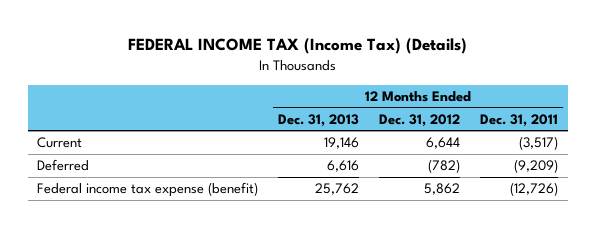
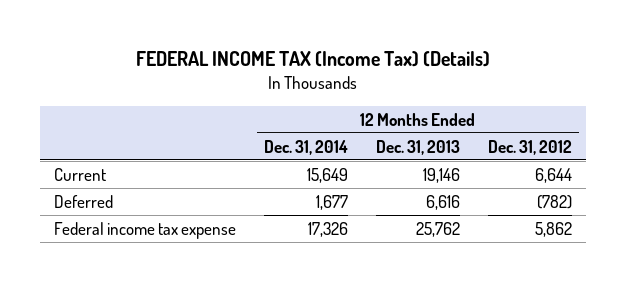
[480,113,559,127] Dec. 31, 2011 -> none
none -> [263,139,348,155] Dec. 31, 2014
[37,182,259,198] Federal income tax expense (benefit) -> [53,221,236,239] Federal income tax expense

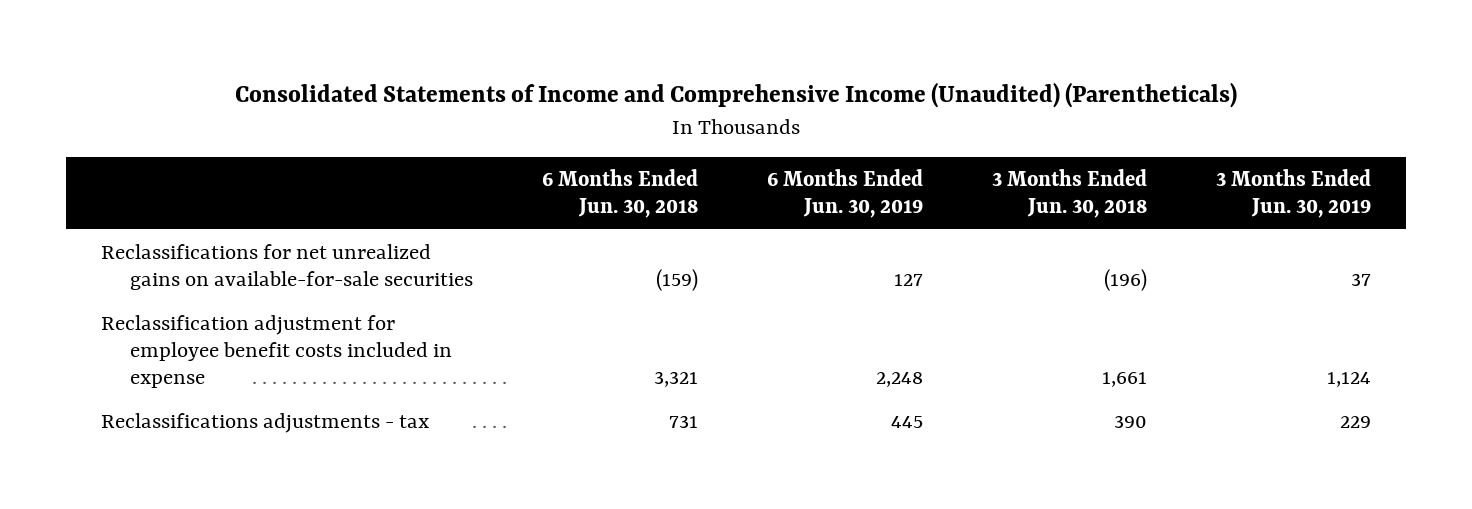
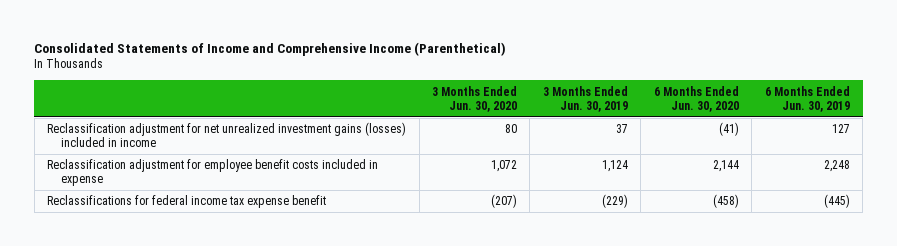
[234,82,1237,109] Consolidated Statements of Income and Comprehensive Income (Unaudited) (Parentheticals) -> [34,41,507,56] Consolidated Statements of Income and Comprehensive Income (Parenthetical)
[541,169,698,219] 6 Months Ended Jun. 30, 2018 -> none
[991,169,1147,219] 3 Months Ended Jun. 30, 2018 -> none
none -> [431,85,517,112] 3 Months Ended Jun. 30, 2020
none -> [653,85,739,112] 6 Months Ended Jun. 30, 2020
[100,243,473,290] Reclassifications for net unrealized gains on available-for-sale securities -> [47,122,407,148] Reclassification adjustment for net unrealized investment gains (losses) included in income
[100,412,429,433] Reclassifications adjustments - tax -> [47,195,327,209] Reclassifications for federal income tax expense benefit
[890,415,923,428] 445 -> [823,194,850,209] (445)
[1339,415,1371,428] 229 -> [601,194,628,209] (229)

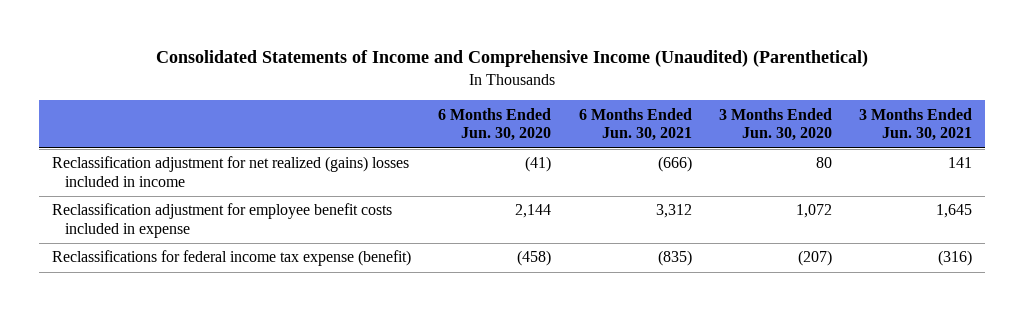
[34,41,507,56] Consolidated Statements of Income and Comprehensive Income (Parenthetical) -> [156,50,869,68] Consolidated Statements of Income and Comprehensive Income (Unaudited) (Parenthetical)
[542,85,628,112] 3 Months Ended Jun. 30, 2019 -> none
[764,85,850,112] 6 Months Ended Jun. 30, 2019 -> none
none -> [578,107,692,142] 6 Months Ended Jun. 30, 2021
none -> [858,107,972,142] 3 Months Ended Jun. 30, 2021
[47,122,407,148] Reclassification adjustment for net unrealized investment gains (losses) included in income -> [52,156,410,187] Reclassification adjustment for net realized (gains) losses included in income
[47,195,327,209] Reclassifications for federal income tax expense benefit -> [52,250,412,267] Reclassifications for federal income tax expense (benefit)

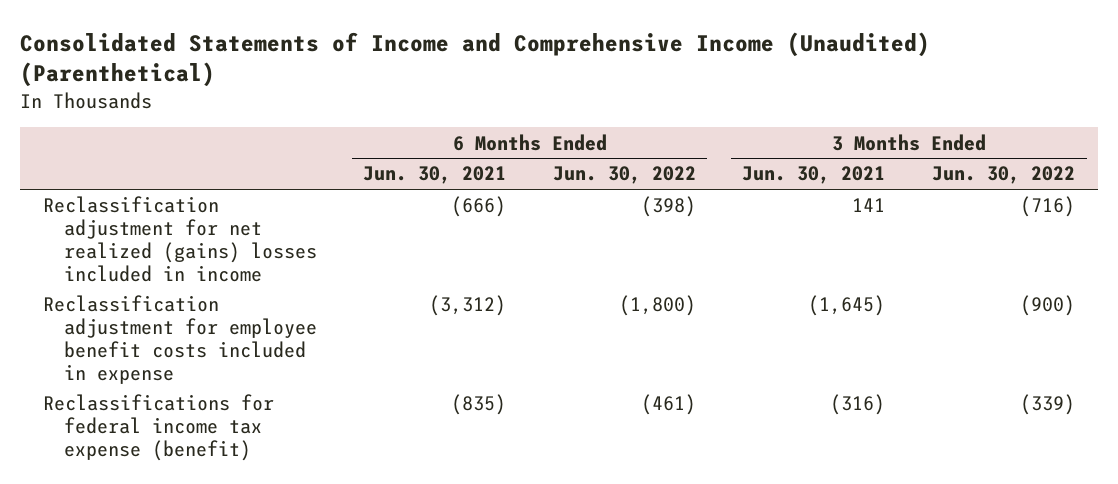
[438,107,552,142] 6 Months Ended Jun. 30, 2020 -> none
[718,107,832,142] 3 Months Ended Jun. 30, 2020 -> none
none -> [552,166,696,185] Jun. 30, 2022
none -> [931,166,1075,185] Jun. 30, 2022
[655,204,692,219] 3,312 -> [429,295,507,317] (3,312)
[935,204,972,219] 1,645 -> [808,295,886,317] (1,645)

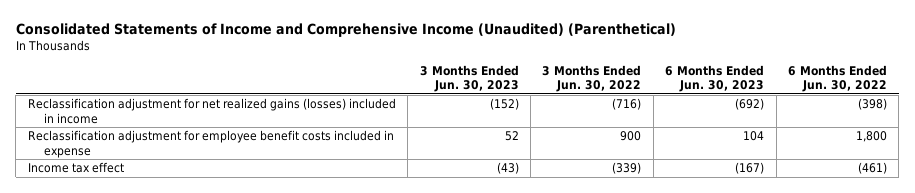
[363,166,507,185] Jun. 30, 2021 -> none
[742,166,886,185] Jun. 30, 2021 -> none
none -> [419,64,519,93] 3 Months Ended Jun. 30, 2023
none -> [665,64,765,93] 6 Months Ended Jun. 30, 2023
[43,196,317,282] Reclassification adjustment for net realized (gains) losses included in income -> [27,98,396,124] Reclassification adjustment for net realized gains (losses) included in income
[618,295,696,317] (1,800) -> [856,131,888,143] 1,800
[1019,295,1075,317] (900) -> [620,131,642,142] 900
[43,394,275,461] Reclassifications for federal income tax expense (benefit) -> [27,162,124,174] Income tax effect

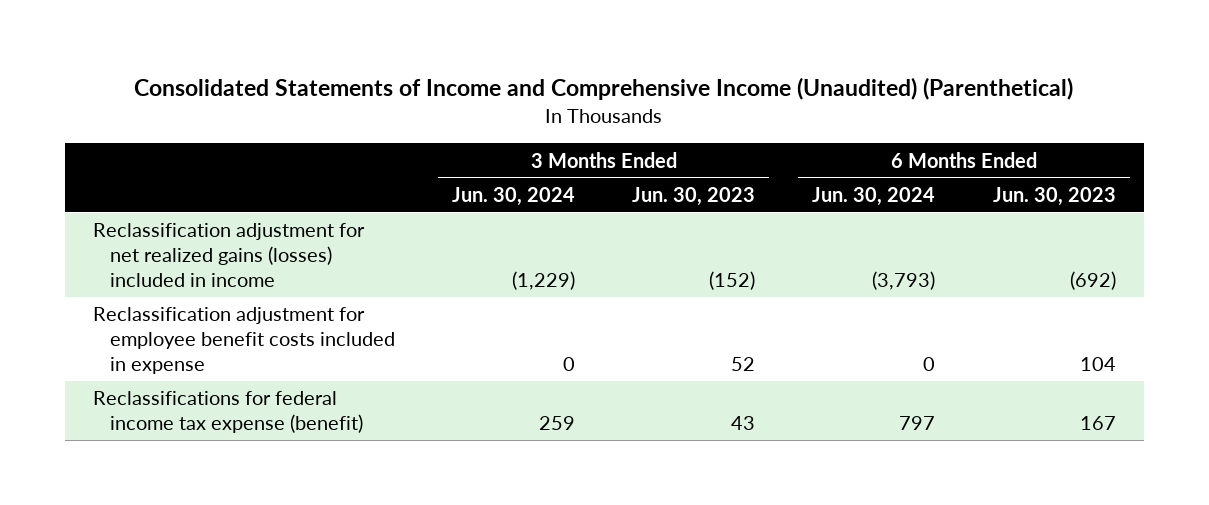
[542,64,642,93] 3 Months Ended Jun. 30, 2022 -> none
[788,64,888,93] 6 Months Ended Jun. 30, 2022 -> none
none -> [451,186,575,206] Jun. 30, 2024
none -> [812,186,936,206] Jun. 30, 2024
[27,162,124,174] Income tax effect -> [93,391,363,434] Reclassifications for federal income tax expense (benefit)
[496,162,519,175] (43) -> [731,416,756,431] 43
[735,162,765,175] (167) -> [1079,416,1116,431] 167

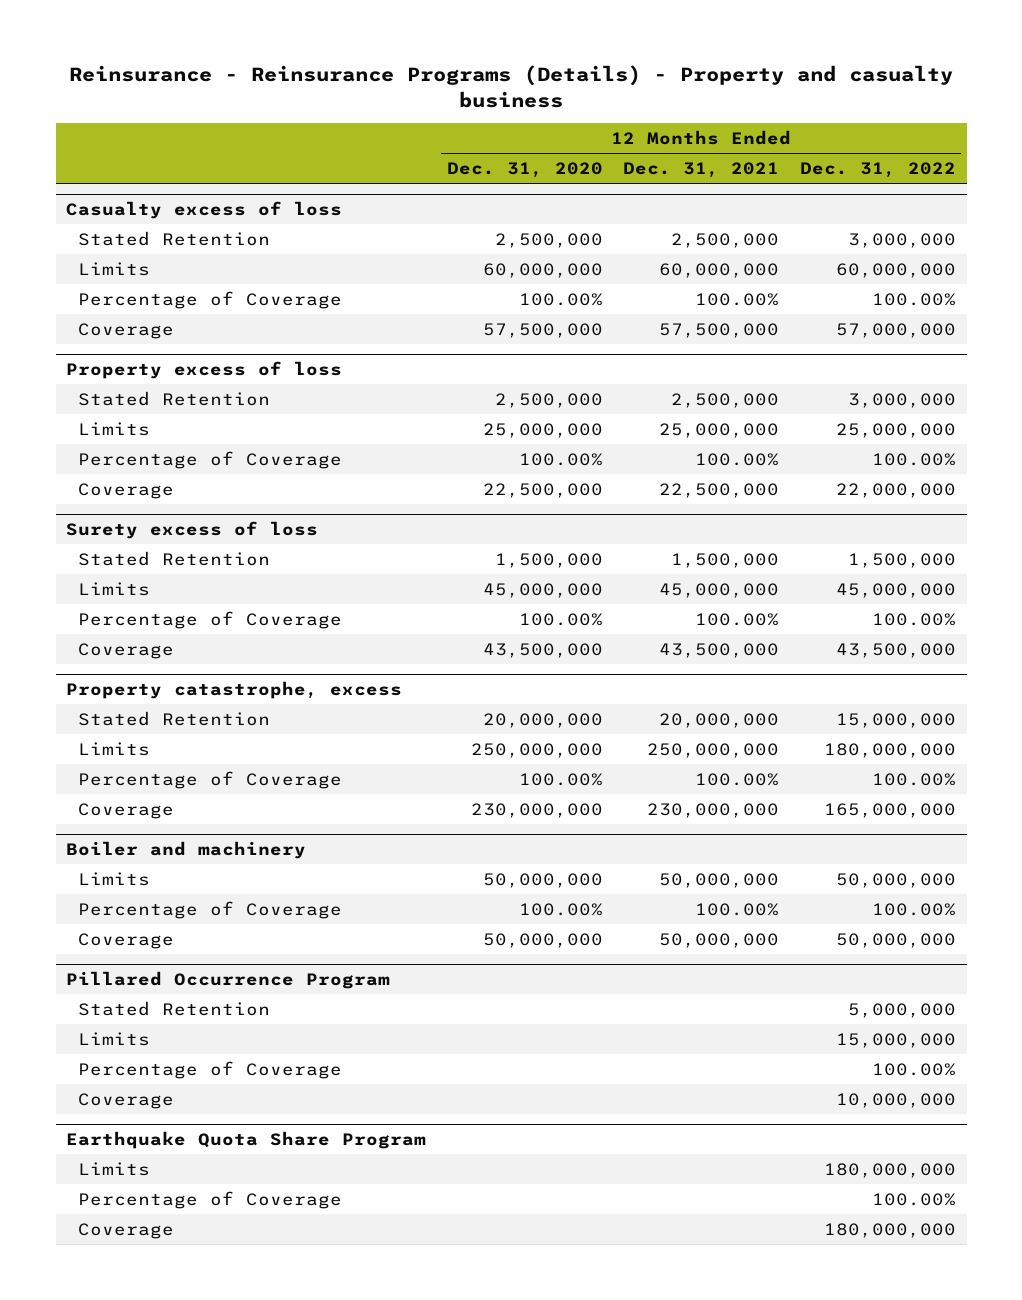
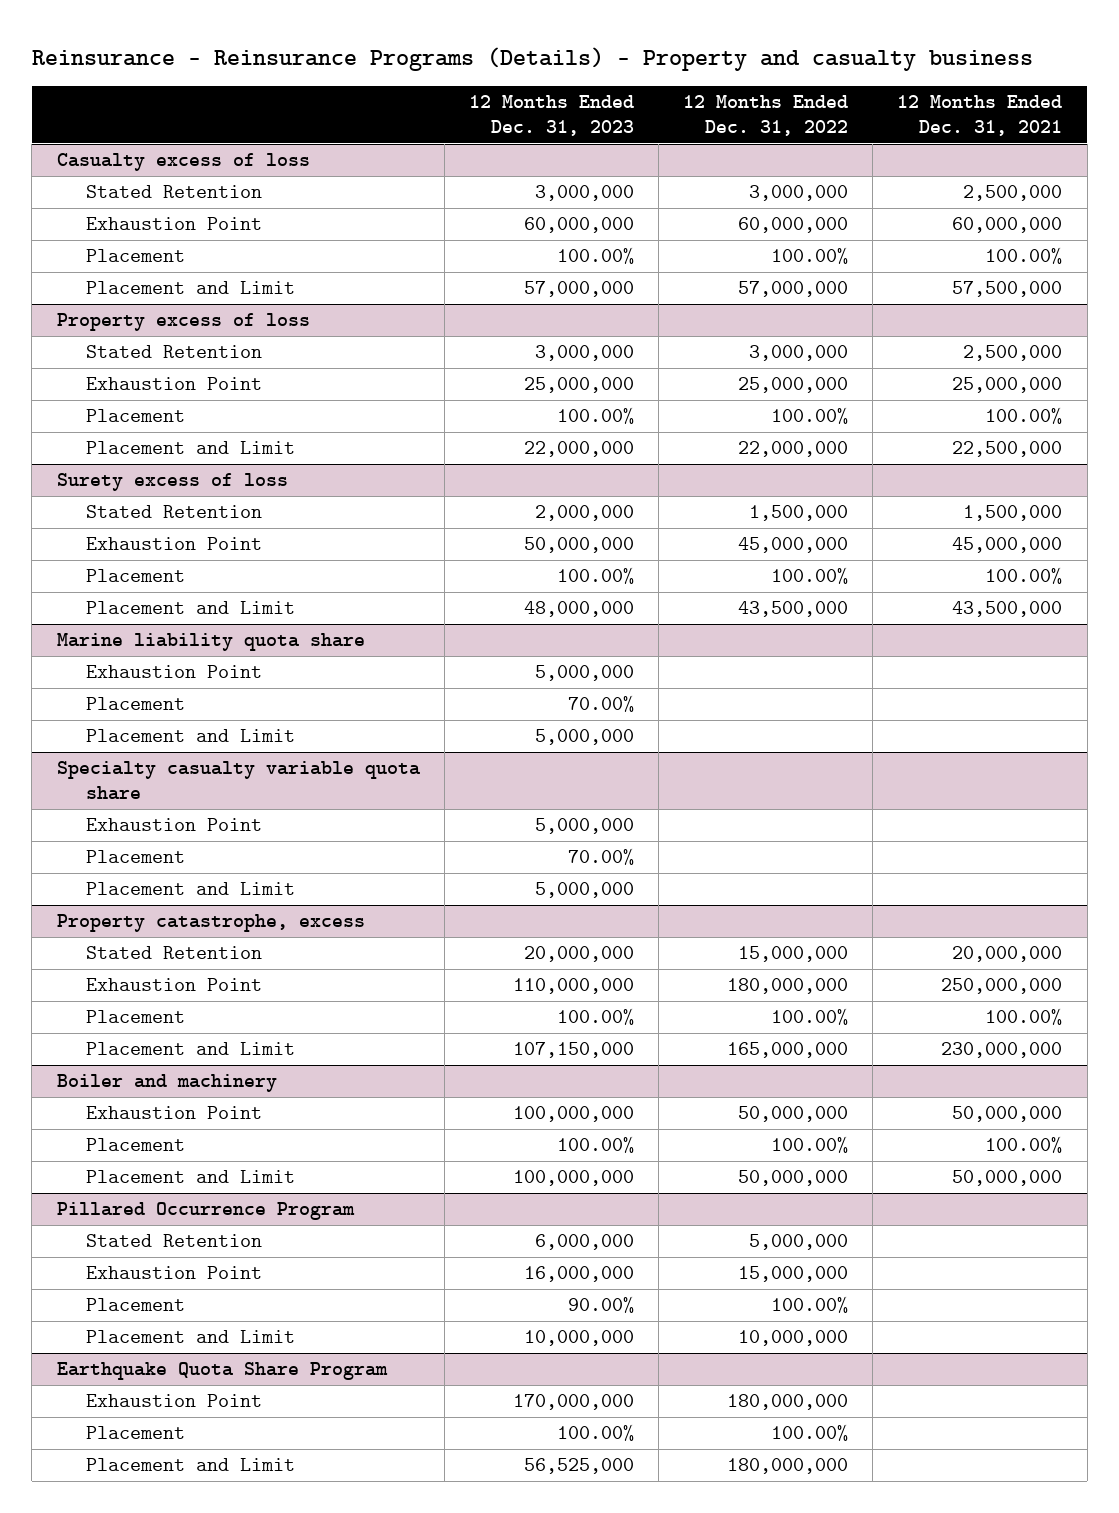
[446,161,603,178] Dec. 31, 2020 -> none
none -> [468,95,634,137] 12 Months Ended Dec. 31, 2023
[78,261,151,276] Limits -> [86,217,263,231] Exhaustion Point
[78,290,343,309] Percentage of Coverage -> [86,249,186,263] Placement
[78,322,175,339] Coverage -> [86,281,296,295] Placement and Limit
[78,421,151,436] Limits -> [86,377,263,391] Exhaustion Point
[78,450,343,469] Percentage of Coverage -> [86,409,186,423] Placement
[78,482,175,499] Coverage -> [86,441,296,455] Placement and Limit
[78,581,151,596] Limits -> [86,537,263,551] Exhaustion Point
[78,610,343,629] Percentage of Coverage -> [86,569,186,583] Placement
[78,642,175,659] Coverage -> [86,601,296,615] Placement and Limit
none -> [56,633,365,652] Marine liability quota share
none -> [86,665,263,679] Exhaustion Point
none -> [86,697,186,711] Placement
none -> [86,729,296,743] Placement and Limit
none -> [56,761,420,801] Specialty casualty variable quota share
none -> [86,818,263,832] Exhaustion Point
none -> [86,850,186,864] Placement
none -> [86,882,296,896] Placement and Limit
[78,741,151,756] Limits -> [86,978,263,992] Exhaustion Point
[78,770,343,789] Percentage of Coverage -> [86,1010,186,1024] Placement
[78,802,175,819] Coverage -> [86,1042,296,1056] Placement and Limit
[78,871,151,886] Limits -> [86,1106,263,1120] Exhaustion Point
[78,900,343,919] Percentage of Coverage -> [86,1138,186,1152] Placement
[78,932,175,949] Coverage -> [86,1170,296,1184] Placement and Limit
[78,1031,151,1046] Limits -> [86,1266,263,1280] Exhaustion Point
[78,1060,343,1079] Percentage of Coverage -> [86,1298,186,1312] Placement
[78,1092,175,1109] Coverage -> [86,1330,296,1344] Placement and Limit
[78,1161,151,1176] Limits -> [86,1394,263,1408] Exhaustion Point
[78,1190,343,1209] Percentage of Coverage -> [86,1426,186,1440] Placement
[78,1222,175,1239] Coverage -> [86,1458,296,1472] Placement and Limit

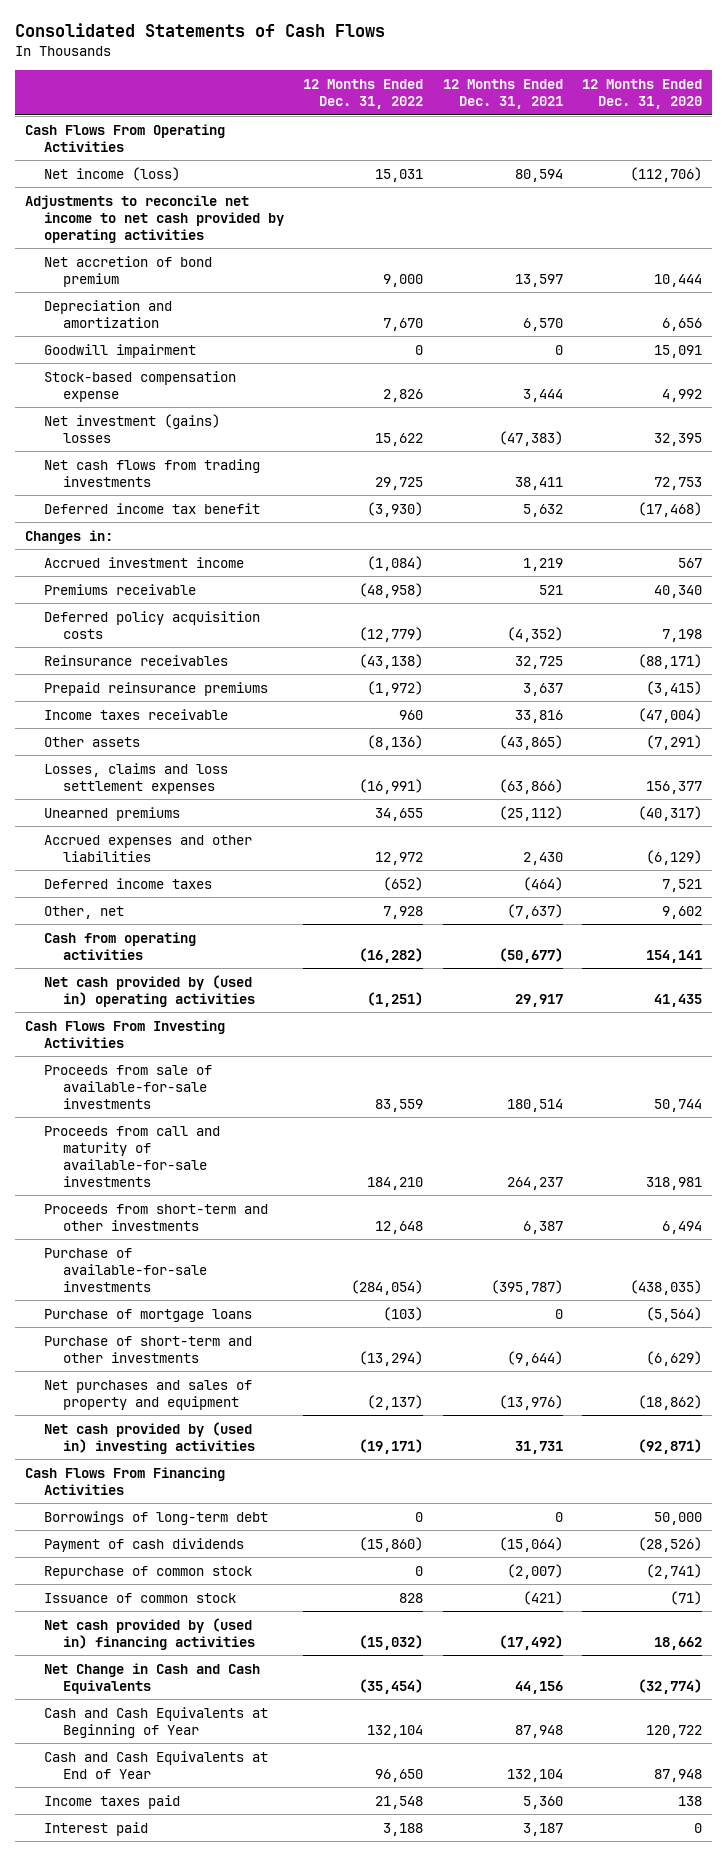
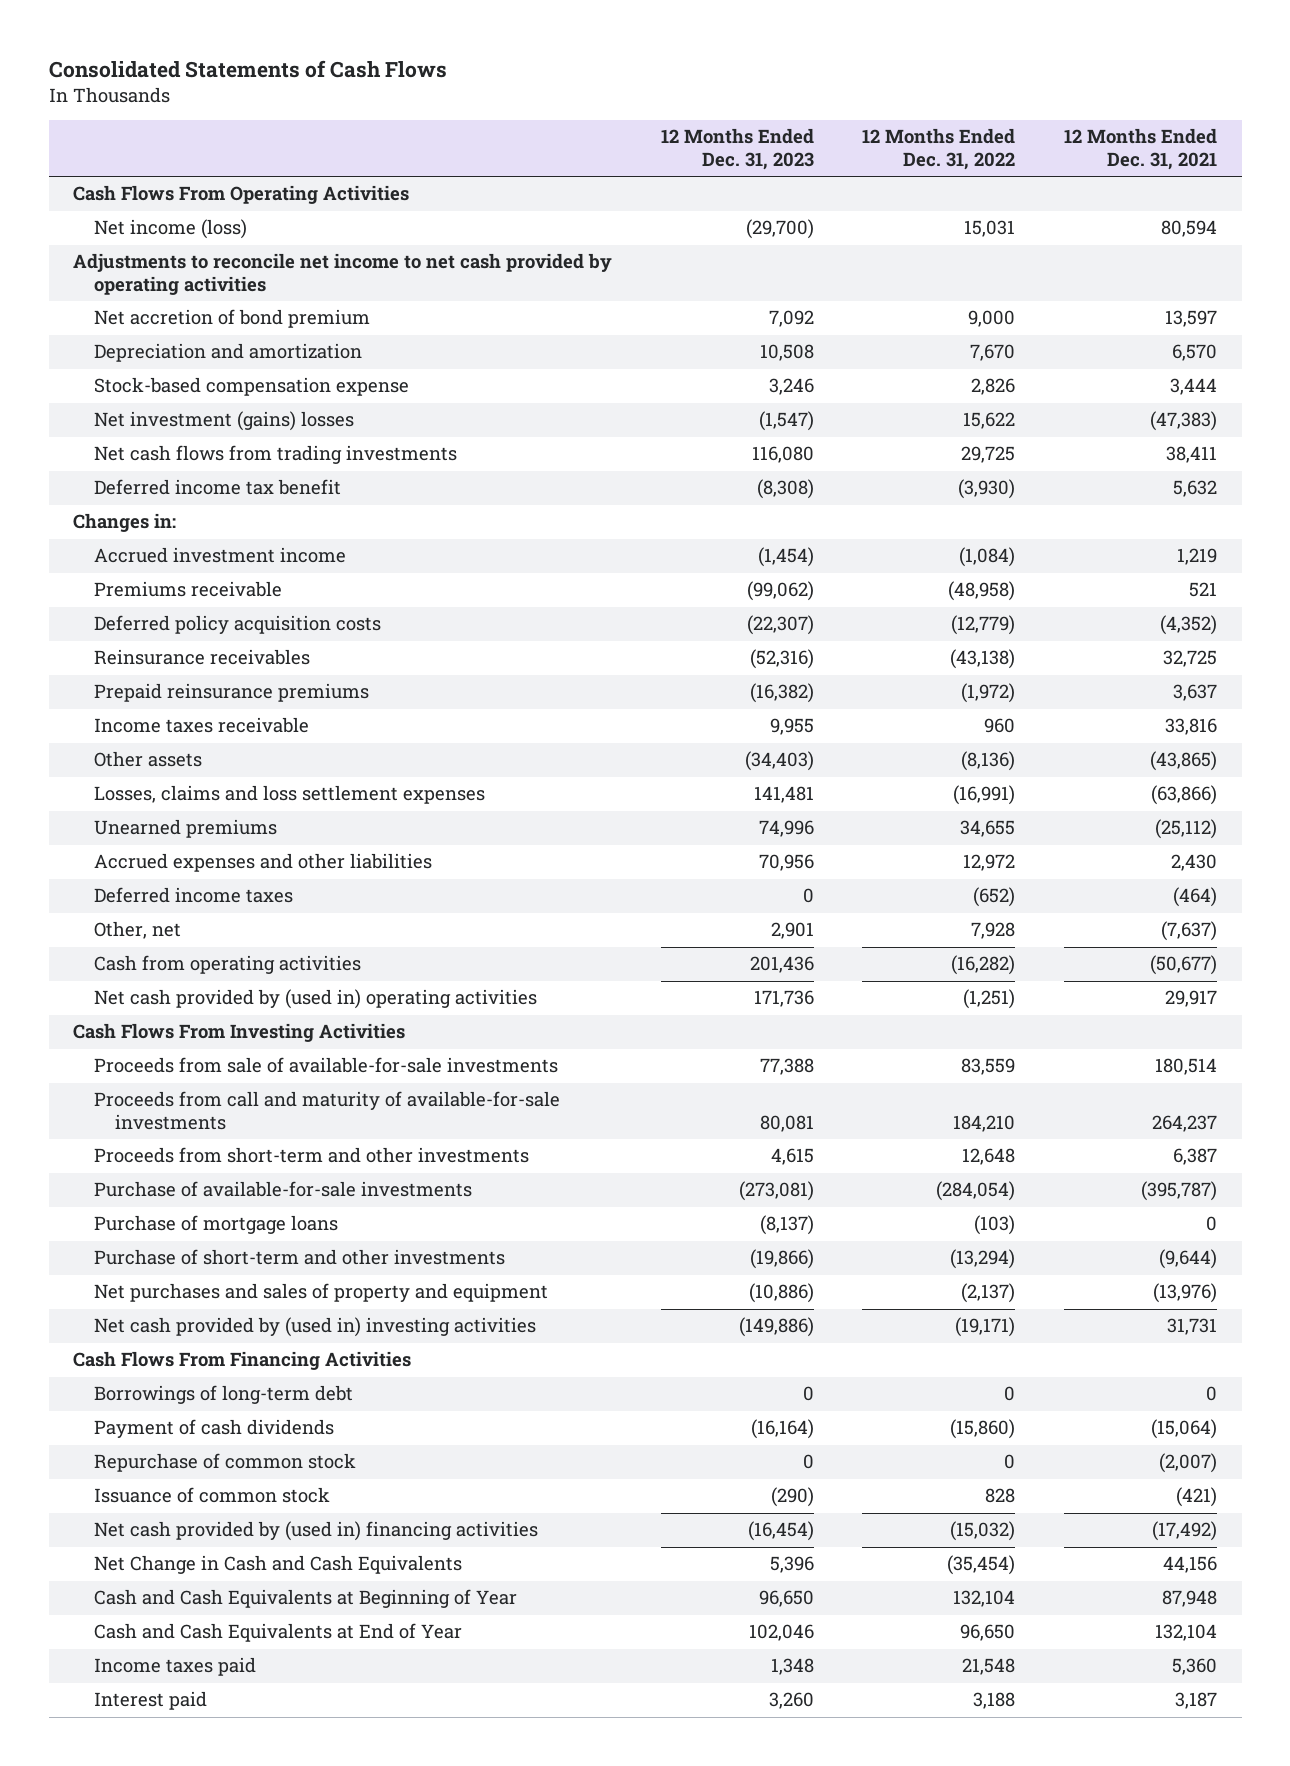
[581,79,702,110] 12 Months Ended Dec. 31, 2020 -> none
none -> [660,128,814,170] 12 Months Ended Dec. 31, 2023
[43,343,196,358] Goodwill impairment -> none

